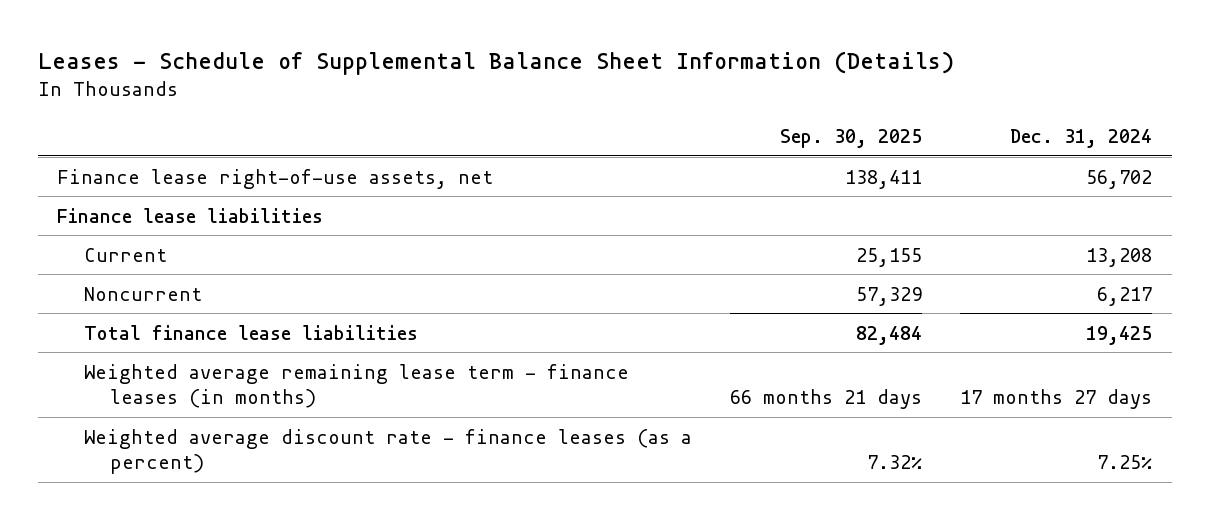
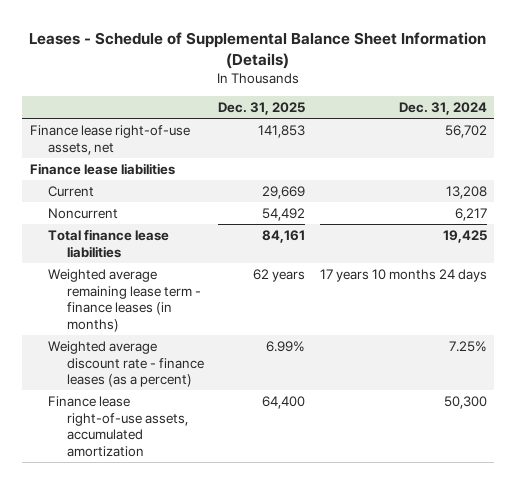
[780,129,923,149] Sep. 30, 2025 -> none
none -> [218,102,306,116] Dec. 31, 2025
[960,389,1153,410] 17 months 27 days -> [319,268,487,282] 17 years 10 months 24 days
none -> [48,395,189,458] Finance lease right-of-use assets, accumulated amortization

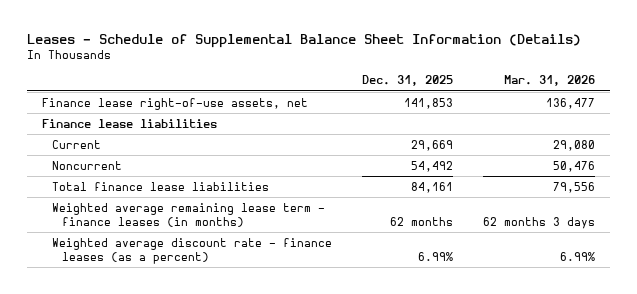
[398,102,487,116] Dec. 31, 2024 -> none
none -> [504,75,596,87] Mar. 31, 2026
[253,268,306,282] 62 years -> [389,216,453,226] 62 months
[48,395,189,458] Finance lease right-of-use assets, accumulated amortization -> none

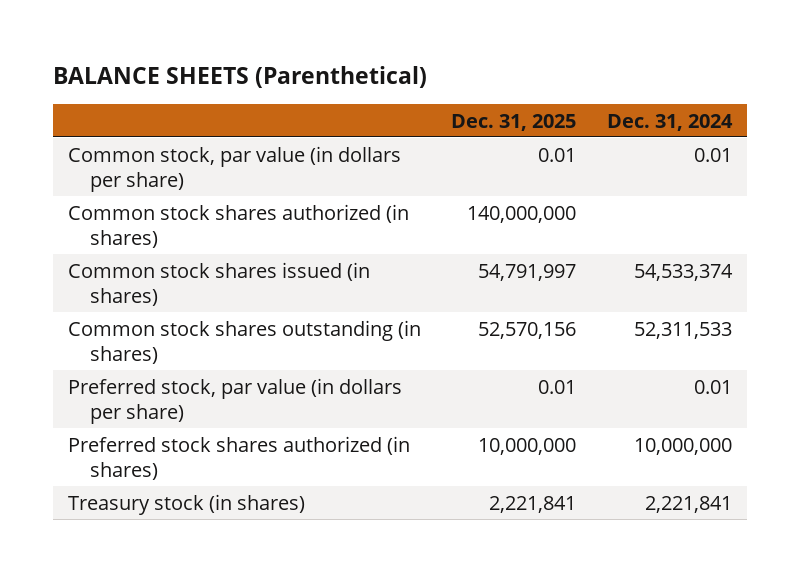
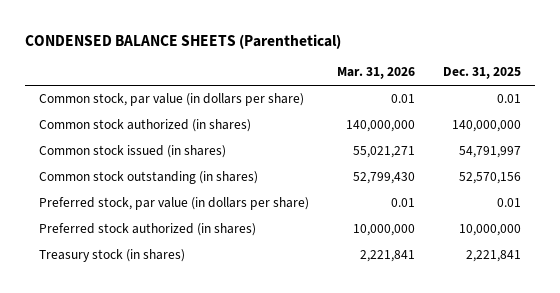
[52,65,427,88] BALANCE SHEETS (Parenthetical) -> [24,33,341,49] CONDENSED BALANCE SHEETS (Parenthetical)
[606,113,733,131] Dec. 31, 2024 -> none
none -> [337,67,416,80] Mar. 31, 2026
[67,203,409,248] Common stock shares authorized (in shares) -> [38,119,251,133] Common stock authorized (in shares)
[67,261,370,306] Common stock shares issued (in shares) -> [38,145,226,159] Common stock issued (in shares)
[67,319,421,364] Common stock shares outstanding (in shares) -> [38,171,258,185] Common stock outstanding (in shares)
[67,435,410,480] Preferred stock shares authorized (in shares) -> [38,223,256,237] Preferred stock authorized (in shares)

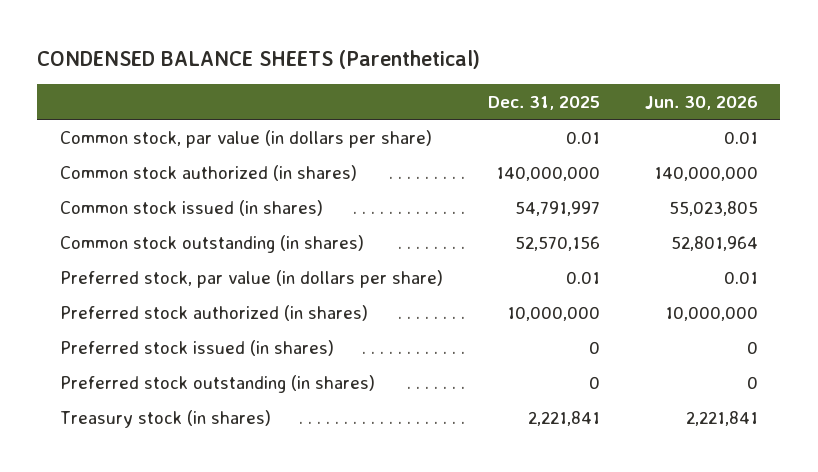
[337,67,416,80] Mar. 31, 2026 -> none
none -> [644,95,758,110] Jun. 30, 2026
none -> [59,339,334,356] Preferred stock issued (in shares)
none -> [59,374,375,393] Preferred stock outstanding (in shares)

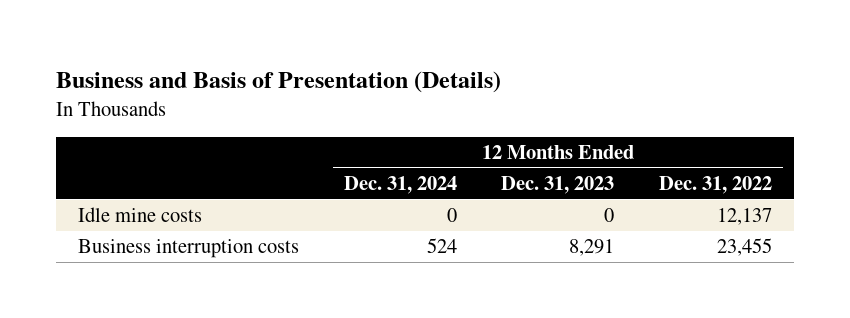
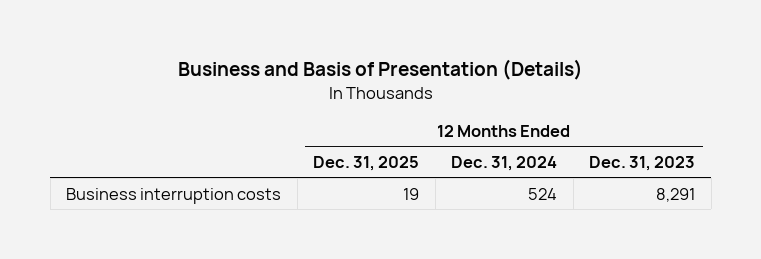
[658,175,772,194] Dec. 31, 2022 -> none
none -> [313,155,420,171] Dec. 31, 2025
[78,207,203,223] Idle mine costs -> none

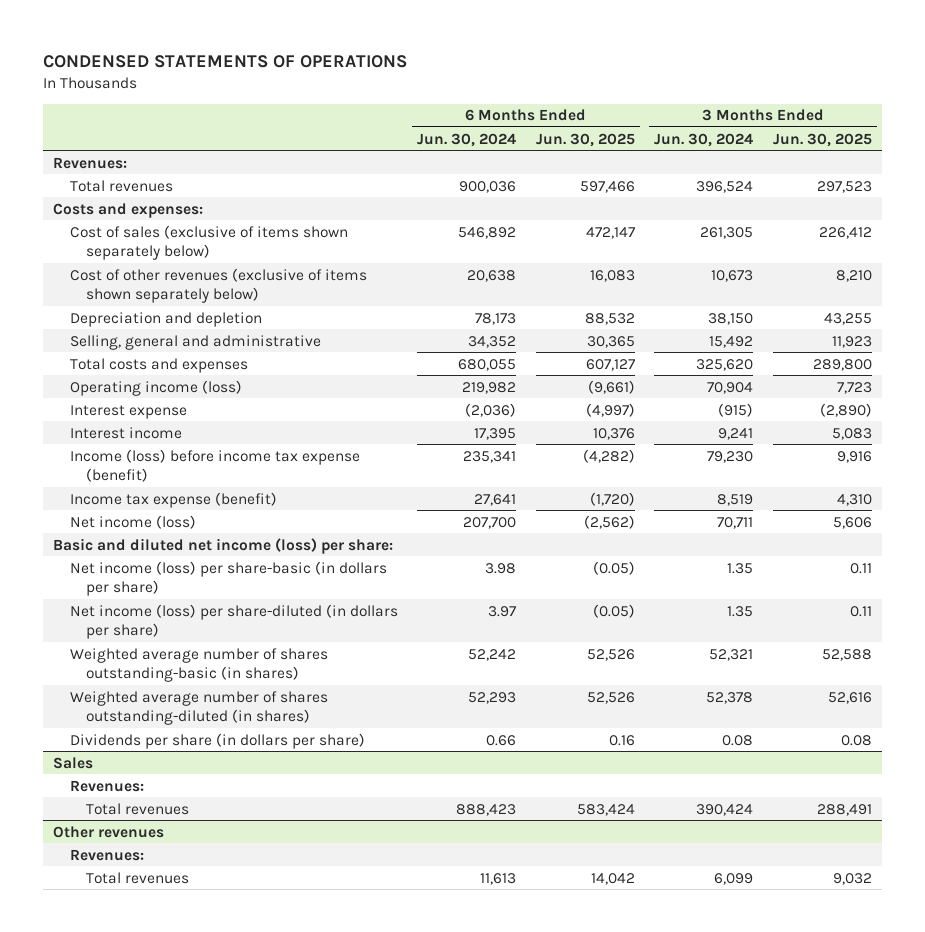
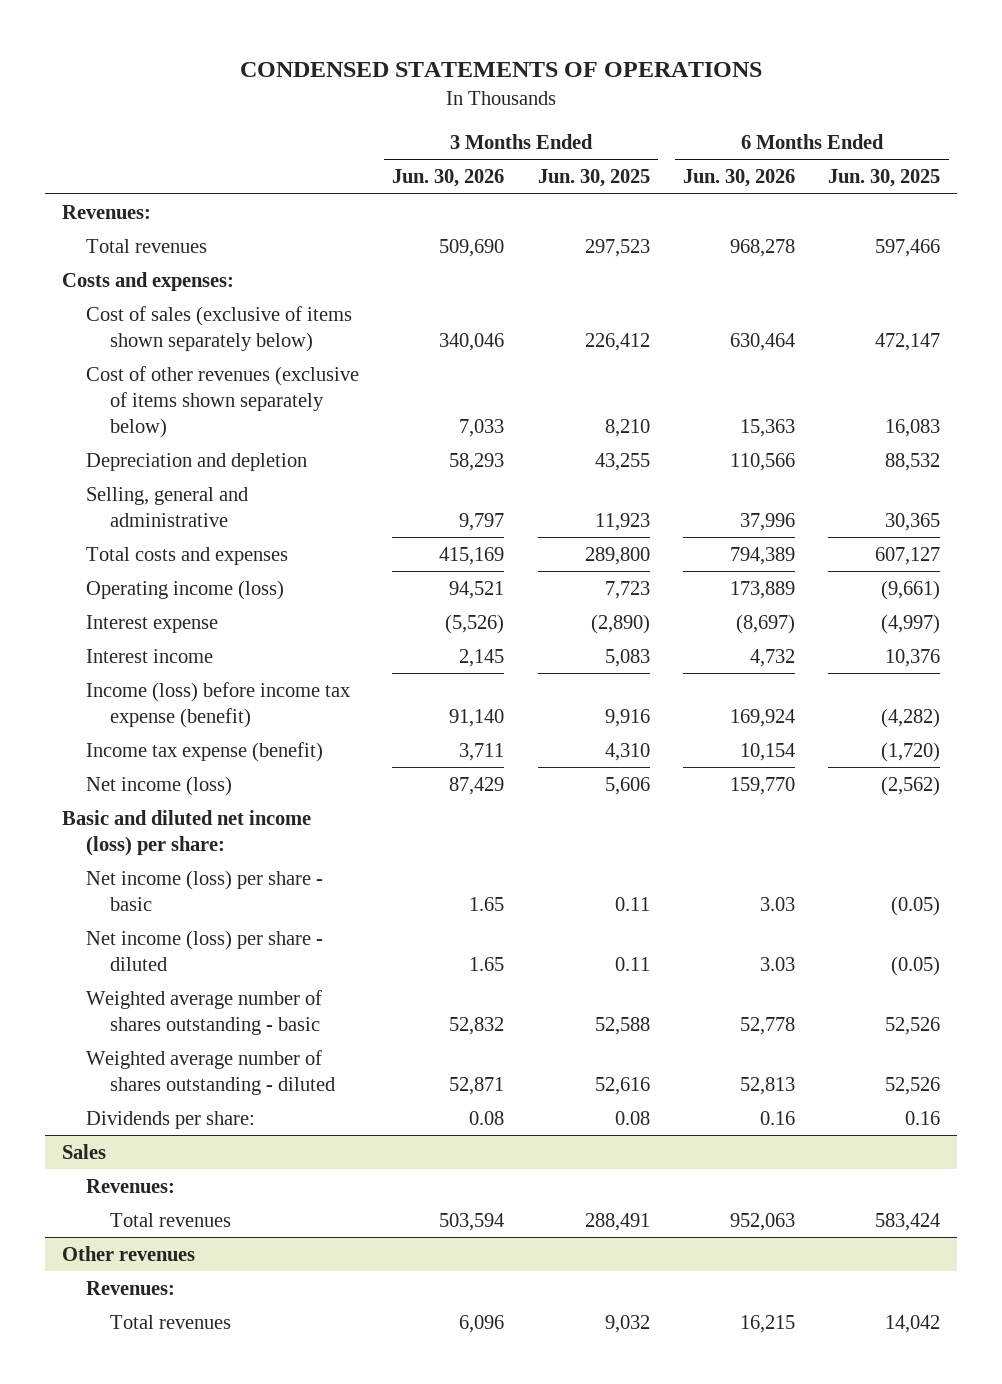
[417,132,517,147] Jun. 30, 2024 -> none
[654,132,754,147] Jun. 30, 2024 -> none
none -> [392,169,505,188] Jun. 30, 2026
none -> [682,169,795,188] Jun. 30, 2026
[69,560,387,597] Net income (loss) per share-basic (in dollars per share) -> [86,869,324,911] Net income (loss) per share - basic
[69,603,398,640] Net income (loss) per share-diluted (in dollars per share) -> [86,929,324,971] Net income (loss) per share - diluted
[69,647,328,683] Weighted average number of shares outstanding-basic (in shares) -> [86,989,323,1035] Weighted average number of shares outstanding - basic
[69,690,328,726] Weighted average number of shares outstanding-diluted (in shares) -> [86,1049,336,1095] Weighted average number of shares outstanding - diluted
[69,732,365,749] Dividends per share (in dollars per share) -> [86,1110,256,1129] Dividends per share:

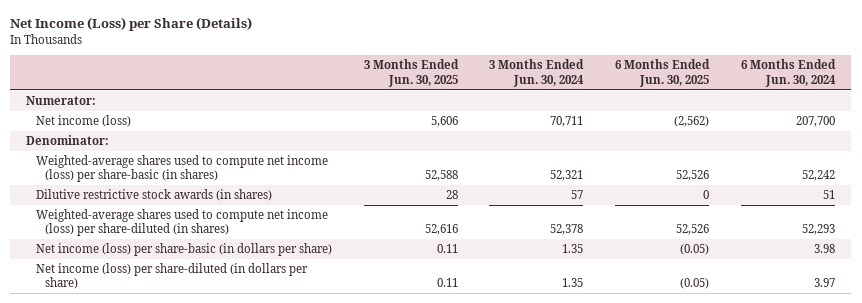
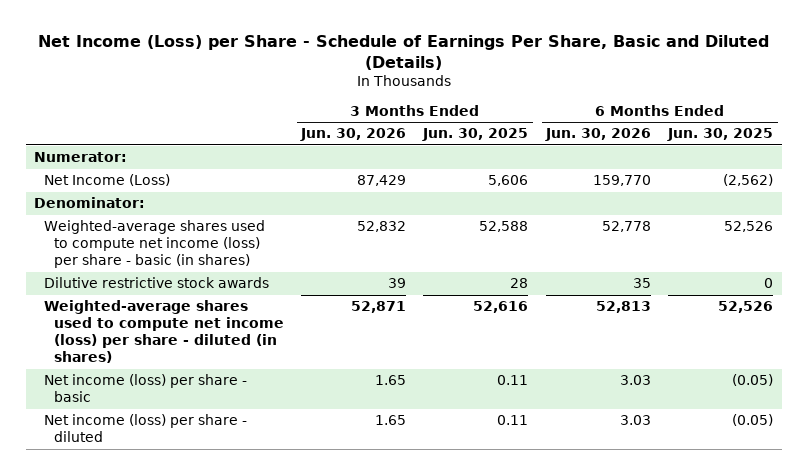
[10,17,253,32] Net Income (Loss) per Share (Details) -> [37,34,769,70] Net Income (Loss) per Share - Schedule of Earnings Per Share, Basic and Diluted (Details)
[489,59,585,87] 3 Months Ended Jun. 30, 2024 -> none
[741,59,837,87] 6 Months Ended Jun. 30, 2024 -> none
none -> [299,128,406,142] Jun. 30, 2026
none -> [544,128,651,142] Jun. 30, 2026
[35,115,131,128] Net income (loss) -> [43,174,170,187] Net Income (Loss)
[35,155,328,183] Weighted-average shares used to compute net income (loss) per share-basic (in shares) -> [43,220,265,269] Weighted-average shares used to compute net income (loss) per share - basic (in shares)
[35,189,272,202] Dilutive restrictive stock awards (in shares) -> [43,277,269,289] Dilutive restrictive stock awards
[35,209,328,237] Weighted-average shares used to compute net income (loss) per share-diluted (in shares) -> [43,300,284,364] Weighted-average shares used to compute net income (loss) per share - diluted (in shares)
[35,243,332,257] Net income (loss) per share-basic (in dollars per share) -> [43,374,247,403] Net income (loss) per share - basic
[35,263,308,290] Net income (loss) per share-diluted (in dollars per share) -> [43,414,247,443] Net income (loss) per share - diluted

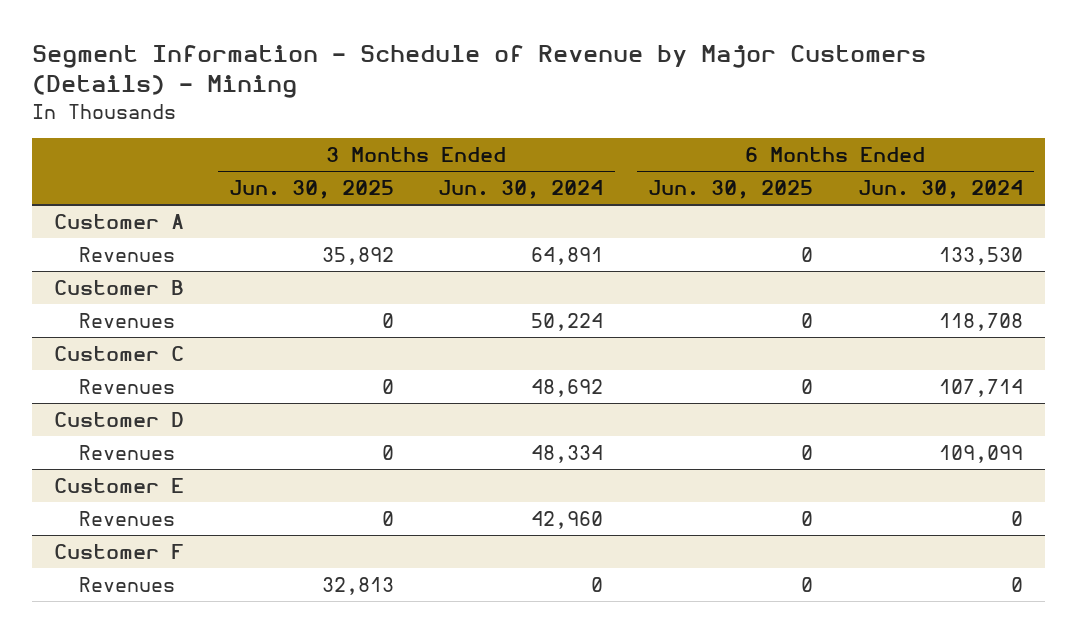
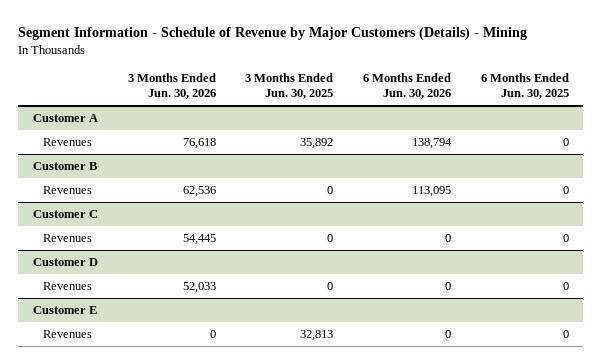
[438,180,604,200] Jun. 30, 2024 -> none
[857,180,1023,200] Jun. 30, 2024 -> none
none -> [127,73,216,100] 3 Months Ended Jun. 30, 2026
none -> [362,73,451,100] 6 Months Ended Jun. 30, 2026
[79,510,176,526] Revenues -> none
[54,543,185,559] Customer F -> none

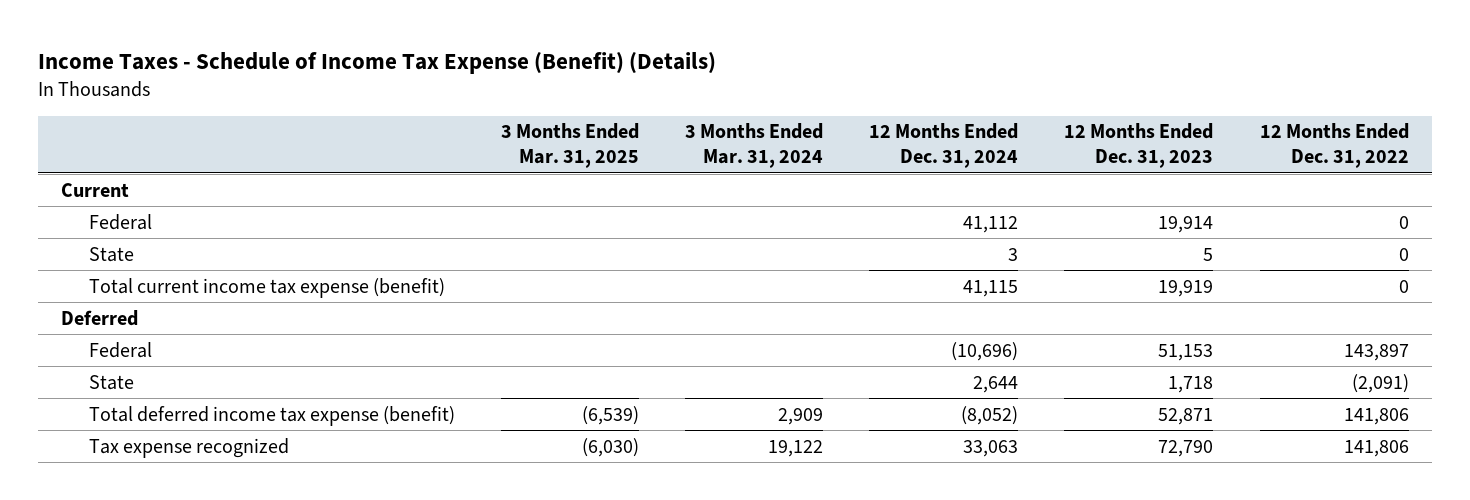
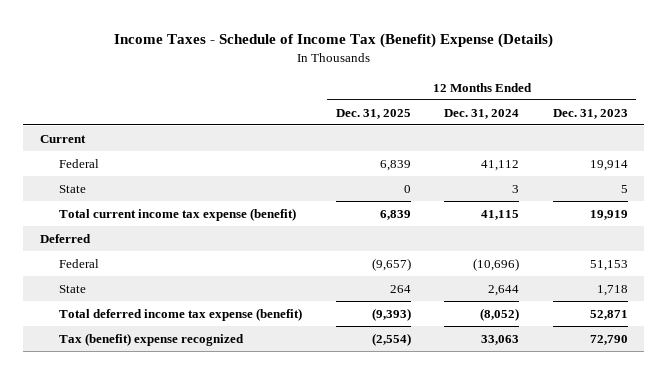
[38,51,717,74] Income Taxes - Schedule of Income Tax Expense (Benefit) (Details) -> [113,32,553,48] Income Taxes - Schedule of Income Tax (Benefit) Expense (Details)
[500,123,639,169] 3 Months Ended Mar. 31, 2025 -> none
[685,123,824,169] 3 Months Ended Mar. 31, 2024 -> none
[1259,123,1409,169] 12 Months Ended Dec. 31, 2022 -> none
none -> [335,108,411,119] Dec. 31, 2025
[88,437,289,458] Tax expense recognized -> [59,332,245,346] Tax (benefit) expense recognized

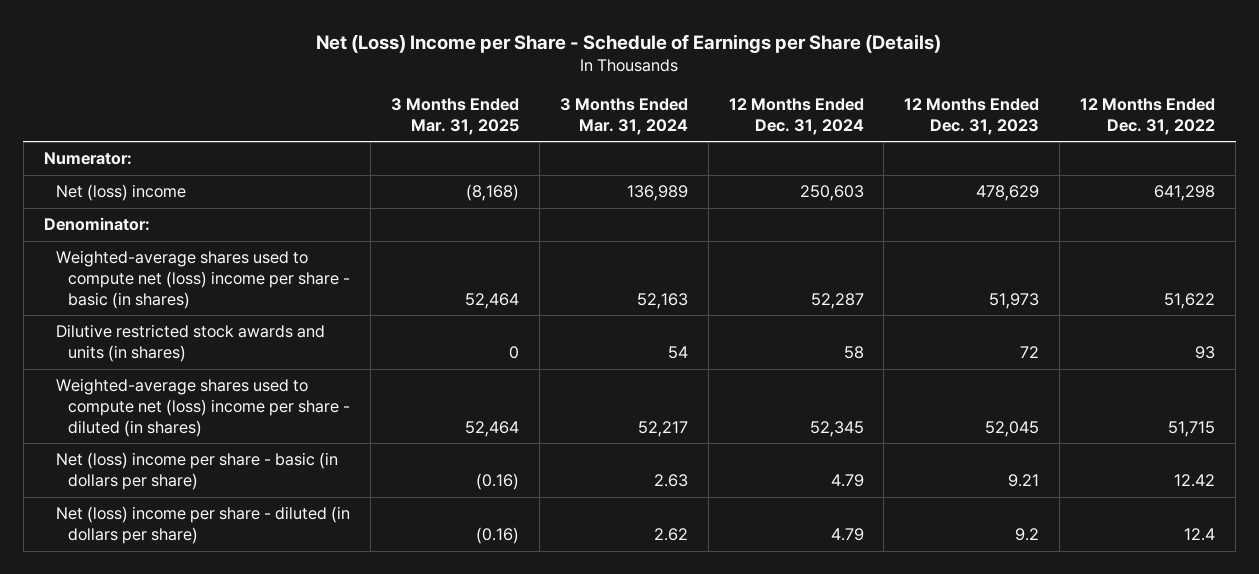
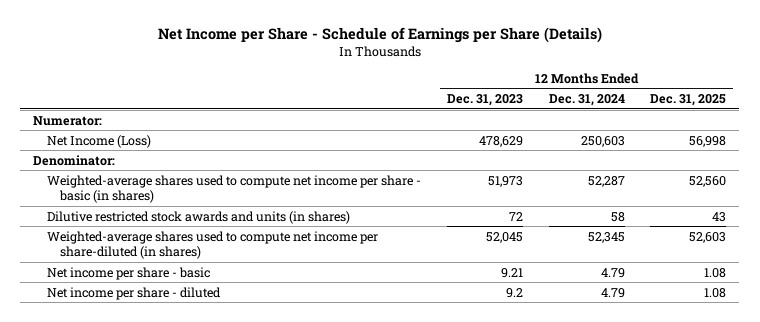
[316,33,942,53] Net (Loss) Income per Share - Schedule of Earnings per Share (Details) -> [157,27,602,44] Net Income per Share - Schedule of Earnings per Share (Details)
[390,97,519,135] 3 Months Ended Mar. 31, 2025 -> none
[559,97,688,135] 3 Months Ended Mar. 31, 2024 -> none
[1080,97,1216,135] 12 Months Ended Dec. 31, 2022 -> none
none -> [650,94,727,107] Dec. 31, 2025
[55,184,186,202] Net (loss) income -> [46,134,151,148] Net Income (Loss)
[55,250,351,309] Weighted-average shares used to compute net (loss) income per share - basic (in shares) -> [46,174,421,204] Weighted-average shares used to compute net income per share - basic (in shares)
[55,378,351,437] Weighted-average shares used to compute net (loss) income per share - diluted (in shares) -> [46,230,378,260] Weighted-average shares used to compute net income per share-diluted (in shares)
[55,452,338,491] Net (loss) income per share - basic (in dollars per share) -> [46,266,210,280] Net income per share - basic
[55,506,350,545] Net (loss) income per share - diluted (in dollars per share) -> [46,286,221,300] Net income per share - diluted

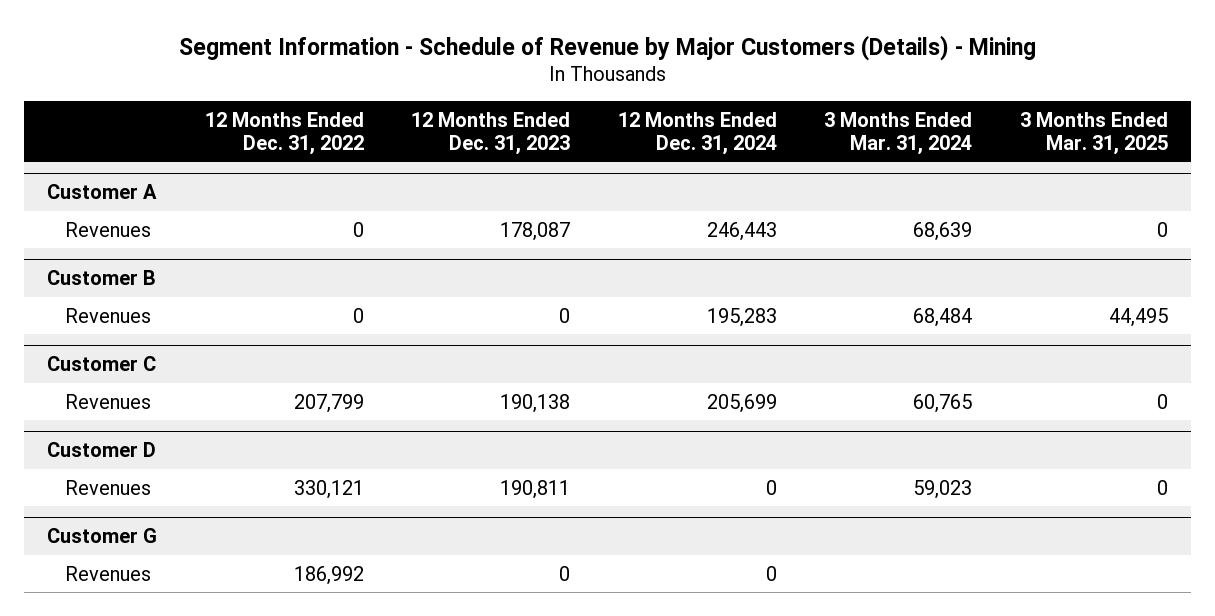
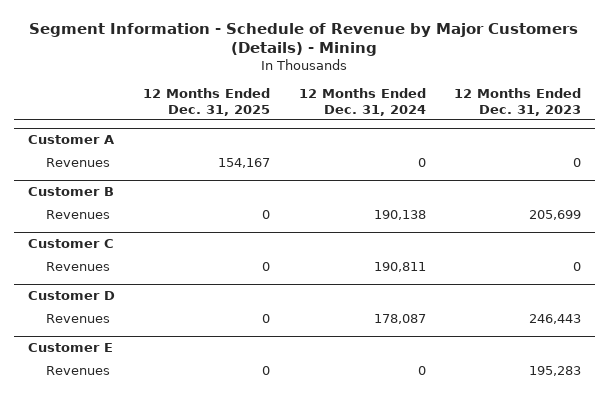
[204,111,364,155] 12 Months Ended Dec. 31, 2022 -> none
[824,111,973,155] 3 Months Ended Mar. 31, 2024 -> none
[1019,111,1168,155] 3 Months Ended Mar. 31, 2025 -> none
none -> [143,88,271,116] 12 Months Ended Dec. 31, 2025
[500,221,571,241] 178,087 -> [572,157,581,167] 0
[706,221,777,241] 246,443 -> [417,157,426,167] 0
[559,307,571,323] 0 -> [528,209,581,220] 205,699
[706,307,777,327] 195,283 -> [373,209,426,220] 190,138
[500,393,571,413] 190,138 -> [572,261,581,271] 0
[706,393,777,413] 205,699 -> [373,261,426,272] 190,811
[47,528,158,544] Customer G -> none
[500,479,571,499] 190,811 -> [528,313,581,324] 246,443
[765,479,777,495] 0 -> [373,313,426,324] 178,087
none -> [28,343,114,353] Customer E
[559,565,571,581] 0 -> [528,365,581,376] 195,283

